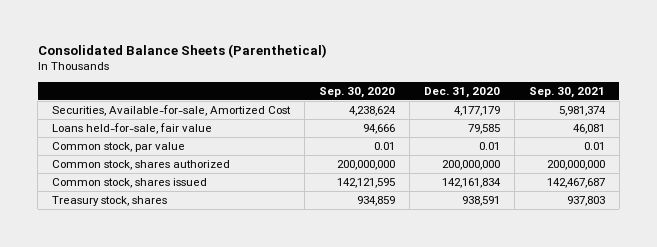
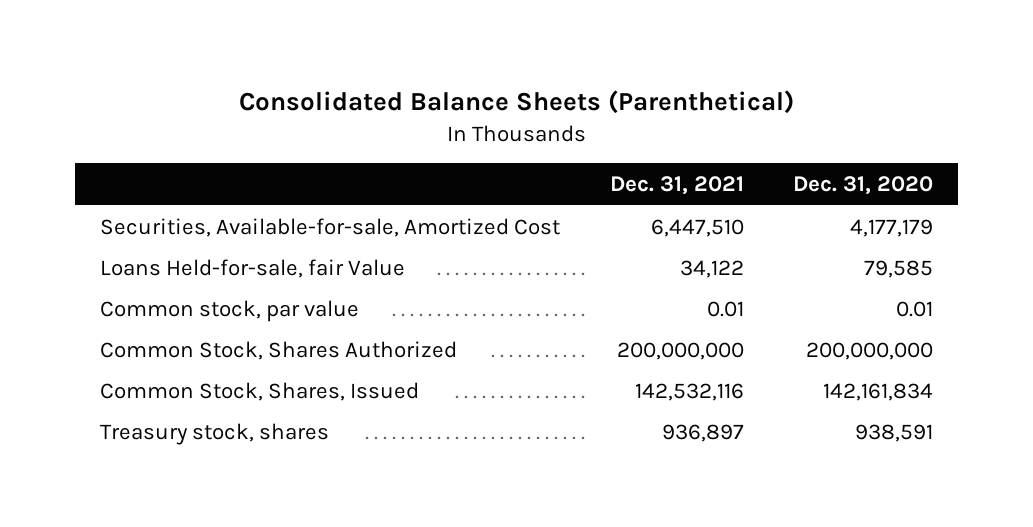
[318,86,395,98] Sep. 30, 2020 -> none
[528,86,605,98] Sep. 30, 2021 -> none
none -> [609,176,744,196] Dec. 31, 2021
[51,123,212,135] Loans held-for-sale, fair value -> [100,258,406,278] Loans Held-for-sale, fair Value
[51,160,230,171] Common stock, shares authorized -> [100,340,458,360] Common Stock, Shares Authorized
[51,178,207,189] Common stock, shares issued -> [100,381,420,401] Common Stock, Shares, Issued

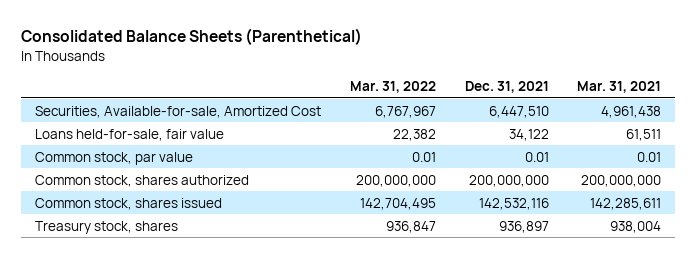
[793,176,934,196] Dec. 31, 2020 -> none
none -> [349,81,436,94] Mar. 31, 2022
none -> [577,81,662,94] Mar. 31, 2021
[100,258,406,278] Loans Held-for-sale, fair Value -> [35,128,225,141] Loans held-for-sale, fair value
[100,340,458,360] Common Stock, Shares Authorized -> [35,174,250,187] Common stock, shares authorized
[100,381,420,401] Common Stock, Shares, Issued -> [35,197,223,210] Common stock, shares issued

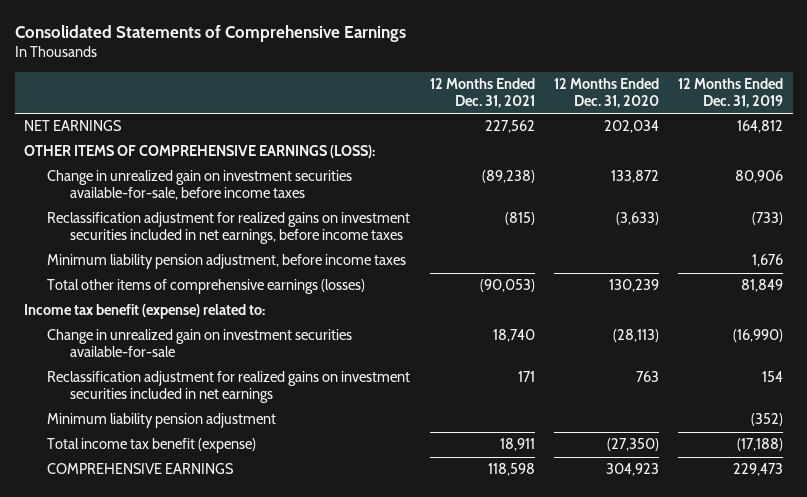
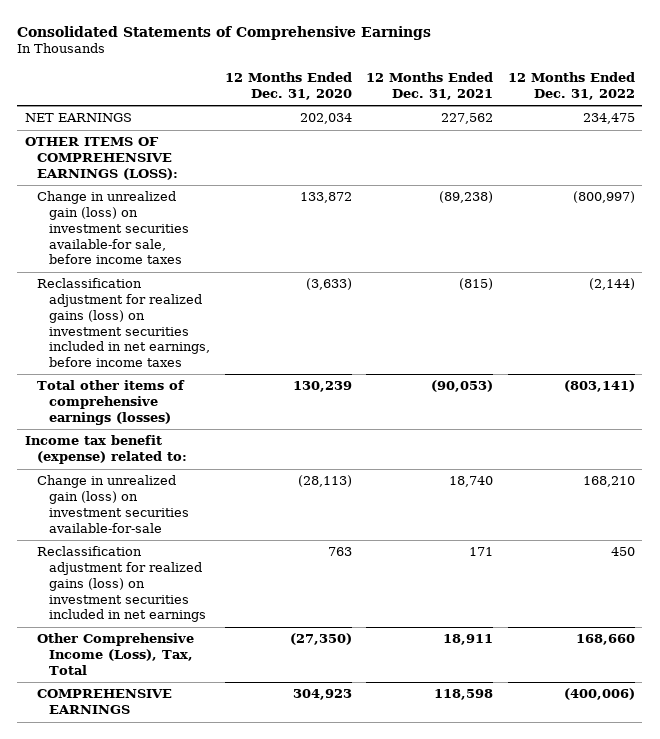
[677,78,783,109] 12 Months Ended Dec. 31, 2019 -> none
none -> [507,71,635,100] 12 Months Ended Dec. 31, 2022
[47,254,407,270] Minimum liability pension adjustment, before income taxes -> none
[47,170,353,201] Change in unrealized gain on investment securities available-for-sale, before income taxes -> [36,191,190,265] Change in unrealized gain (loss) on investment securities available-for sale, before income taxes
[47,212,411,245] Reclassification adjustment for realized gains on investment securities included in net earnings, before income taxes -> [36,278,211,367] Reclassification adjustment for realized gains (loss) on investment securities included in net earnings, before income taxes
[47,413,277,429] Minimum liability pension adjustment -> none
[47,329,353,358] Change in unrealized gain on investment securities available-for-sale -> [36,475,190,533] Change in unrealized gain (loss) on investment securities available-for-sale
[47,371,411,404] Reclassification adjustment for realized gains on investment securities included in net earnings -> [36,546,207,623] Reclassification adjustment for realized gains (loss) on investment securities included in net earnings
[47,438,257,454] Total income tax benefit (expense) -> [36,633,194,675] Other Comprehensive Income (Loss), Tax, Total

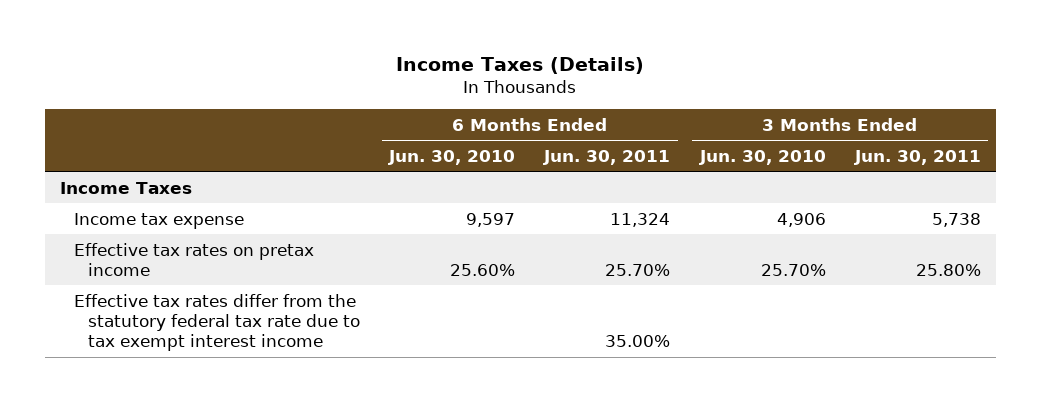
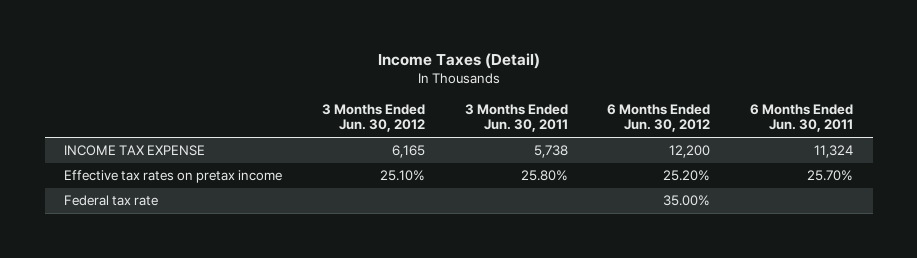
[396,56,645,74] Income Taxes (Details) -> [377,53,540,70] Income Taxes (Detail)
[388,149,516,165] Jun. 30, 2010 -> none
[698,149,826,165] Jun. 30, 2010 -> none
none -> [322,103,426,133] 3 Months Ended Jun. 30, 2012
none -> [607,103,711,133] 6 Months Ended Jun. 30, 2012
[59,181,192,194] Income Taxes -> none
[73,212,244,229] Income tax expense -> [64,145,206,157] INCOME TAX EXPENSE
[73,293,360,352] Effective tax rates differ from the statutory federal tax rate due to tax exempt interest income -> none
none -> [64,195,159,207] Federal tax rate

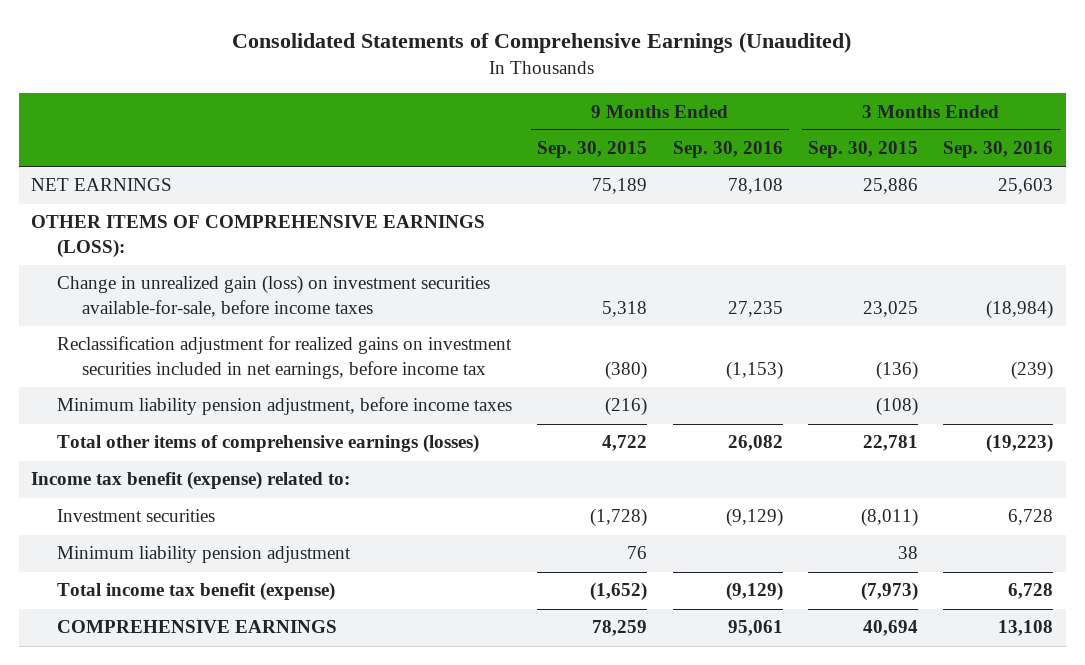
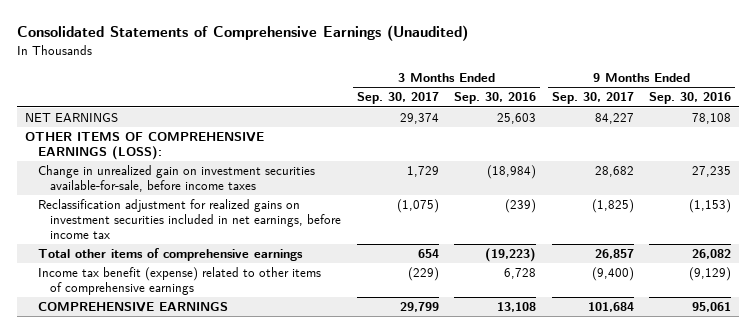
[537,141,648,159] Sep. 30, 2015 -> none
[807,141,918,159] Sep. 30, 2015 -> none
none -> [356,92,439,105] Sep. 30, 2017
none -> [551,92,634,105] Sep. 30, 2017
[56,275,490,317] Change in unrealized gain (loss) on investment securities available-for-sale, before income taxes -> [37,165,315,193] Change in unrealized gain on investment securities available-for-sale, before income taxes
[56,397,512,416] Minimum liability pension adjustment, before income taxes -> none
[31,471,351,491] Income tax benefit (expense) related to: -> none
[56,509,215,523] Investment securities -> none
[56,546,351,564] Minimum liability pension adjustment -> none
[56,434,479,454] Total other items of comprehensive earnings (losses) -> [37,248,303,262] Total other items of comprehensive earnings
[56,582,335,602] Total income tax benefit (expense) -> [37,267,321,296] Income tax benefit (expense) related to other items of comprehensive earnings

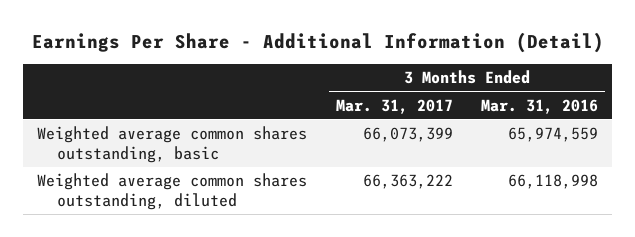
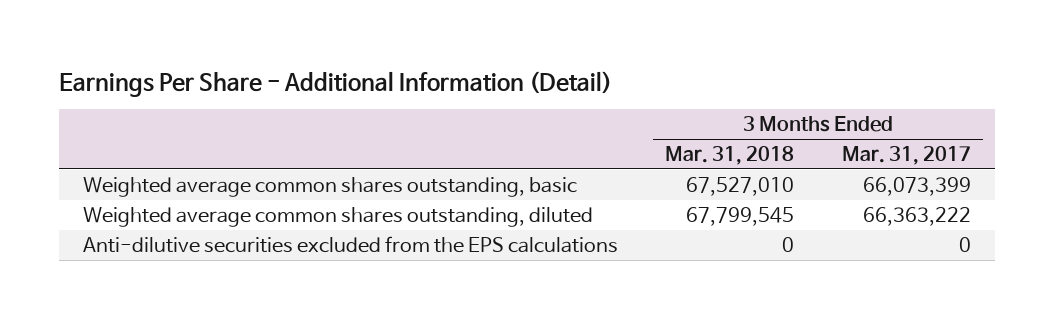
[481,98,599,114] Mar. 31, 2016 -> none
none -> [665,145,795,165] Mar. 31, 2018
none -> [82,235,618,253] Anti-dilutive securities excluded from the EPS calculations

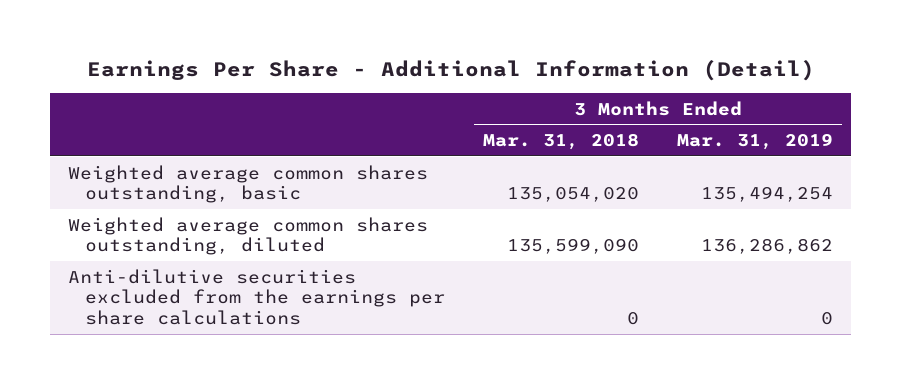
[841,145,971,165] Mar. 31, 2017 -> none
none -> [676,133,833,151] Mar. 31, 2019
[686,176,795,196] 67,527,010 -> [506,187,639,203] 135,054,020
[686,206,795,226] 67,799,545 -> [506,238,639,255] 135,599,090
[82,235,618,253] Anti-dilutive securities excluded from the EPS calculations -> [68,268,446,326] Anti-dilutive securities excluded from the earnings per share calculations

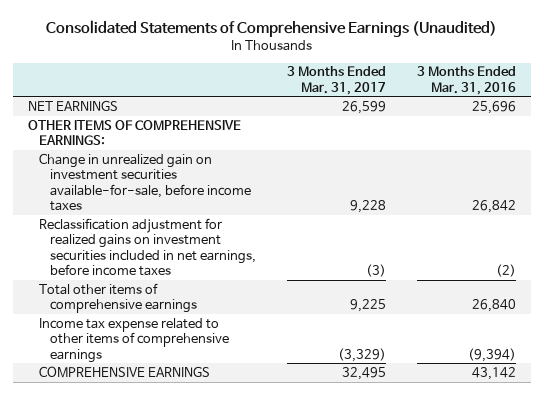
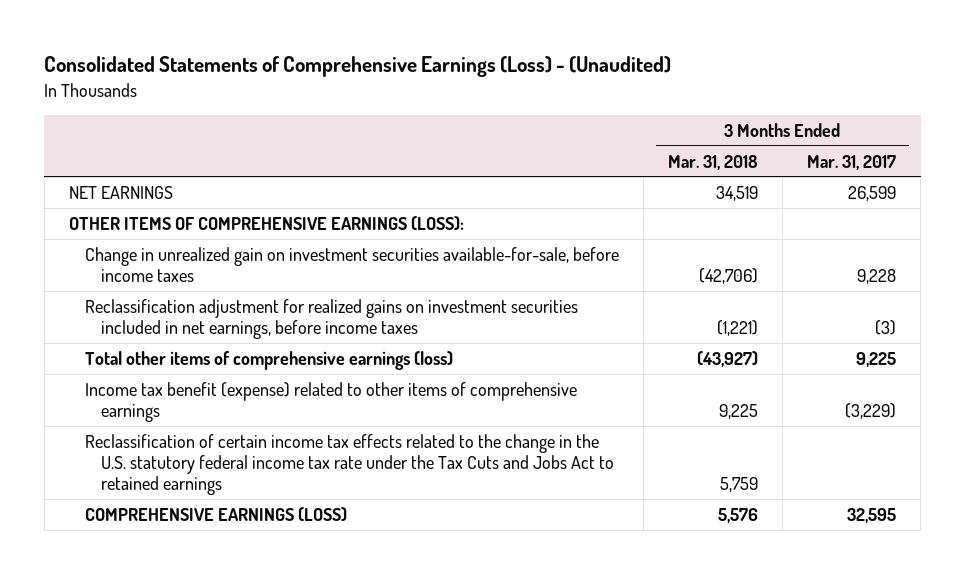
[46,19,498,37] Consolidated Statements of Comprehensive Earnings (Unaudited) -> [44,56,672,78] Consolidated Statements of Comprehensive Earnings (Loss) - (Unaudited)
[417,66,517,95] 3 Months Ended Mar. 31, 2016 -> none
none -> [668,154,759,170] Mar. 31, 2018
[28,119,242,146] OTHER ITEMS OF COMPREHENSIVE EARNINGS: -> [68,215,464,231] OTHER ITEMS OF COMPREHENSIVE EARNINGS (LOSS):
[39,282,198,314] Total other items of comprehensive earnings -> [84,350,453,370] Total other items of comprehensive earnings (loss)
[39,317,230,363] Income tax expense related to other items of comprehensive earnings -> [84,381,577,423] Income tax benefit (expense) related to other items of comprehensive earnings
[338,347,387,362] (3,329) -> [845,403,897,420] (3,229)
none -> [84,433,614,496] Reclassification of certain income tax effects related to the change in the U.S. statutory federal income tax rate under the Tax Cuts and Jobs Act to retained earnings
[39,365,211,378] COMPREHENSIVE EARNINGS -> [84,506,347,522] COMPREHENSIVE EARNINGS (LOSS)
[342,366,387,380] 32,495 -> [847,507,897,523] 32,595

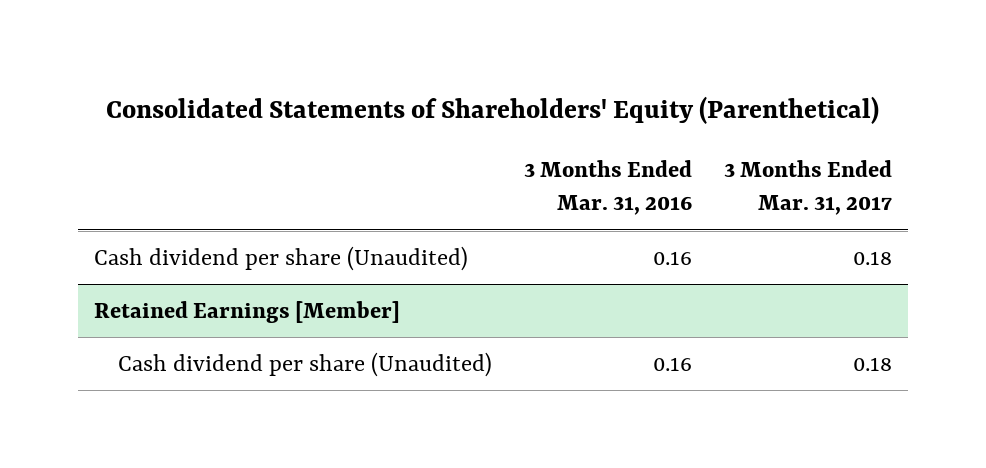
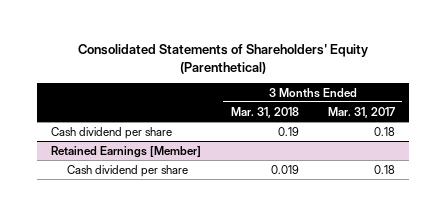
[523,160,692,216] 3 Months Ended Mar. 31, 2016 -> none
none -> [230,106,299,118] Mar. 31, 2018
[93,245,468,271] Cash dividend per share (Unaudited) -> [51,126,173,139] Cash dividend per share
[117,351,492,377] Cash dividend per share (Unaudited) -> [67,164,189,177] Cash dividend per share

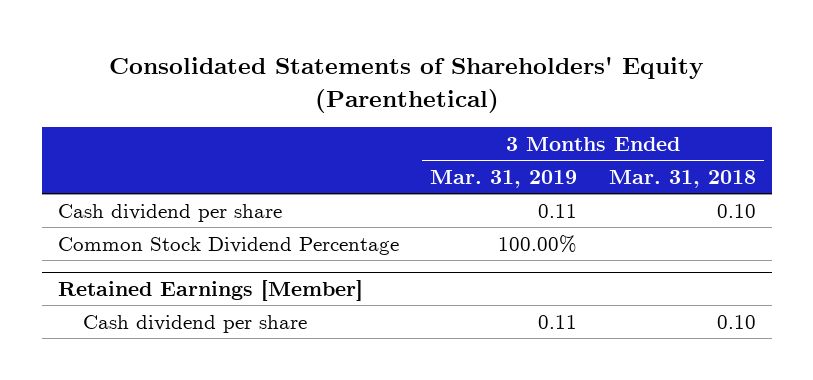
[327,106,395,118] Mar. 31, 2017 -> none
none -> [430,170,578,189] Mar. 31, 2019
[277,126,299,136] 0.19 -> [716,203,756,218] 0.10
none -> [57,236,399,255] Common Stock Dividend Percentage
[270,164,299,174] 0.019 -> [716,314,756,329] 0.10

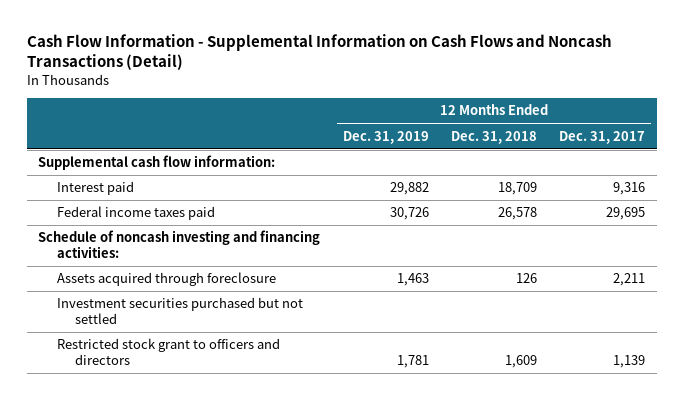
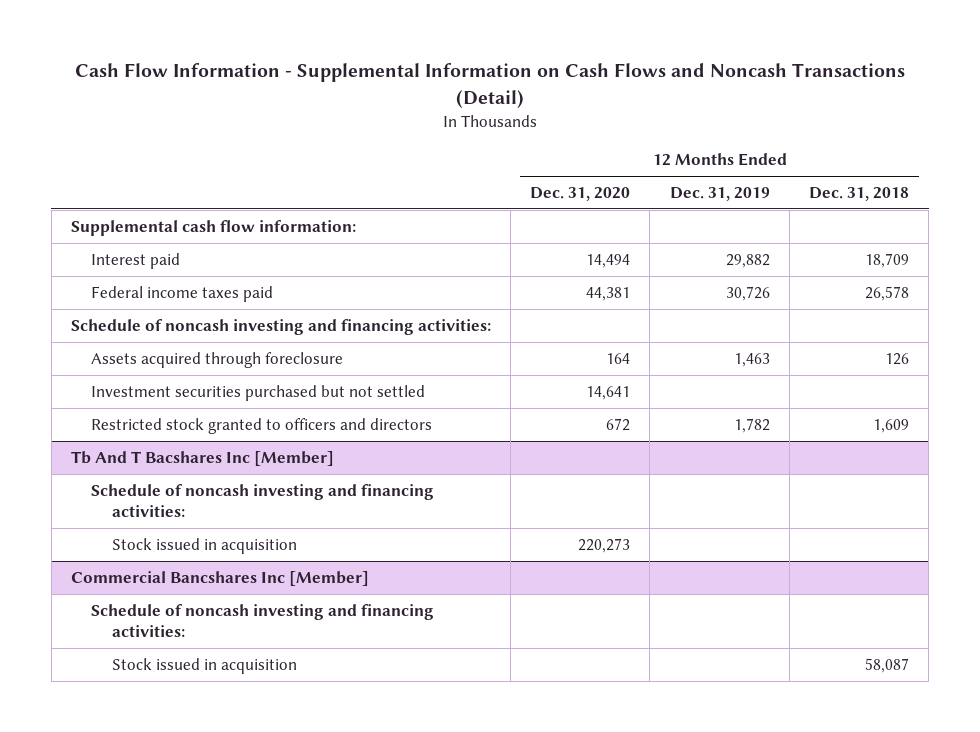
[559,130,646,144] Dec. 31, 2017 -> none
none -> [530,187,631,202] Dec. 31, 2020
[56,338,280,365] Restricted stock grant to officers and directors -> [91,417,433,434] Restricted stock granted to officers and directors
[396,354,429,368] 1,781 -> [733,417,770,433] 1,782
none -> [70,450,334,466] Tb And T Bacshares Inc [Member]
none -> [91,483,435,518] Schedule of noncash investing and financing activities:
none -> [111,537,297,554] Stock issued in acquisition
none -> [70,570,369,586] Commercial Bancshares Inc [Member]
none -> [91,603,435,638] Schedule of noncash investing and financing activities:
none -> [111,657,297,674] Stock issued in acquisition

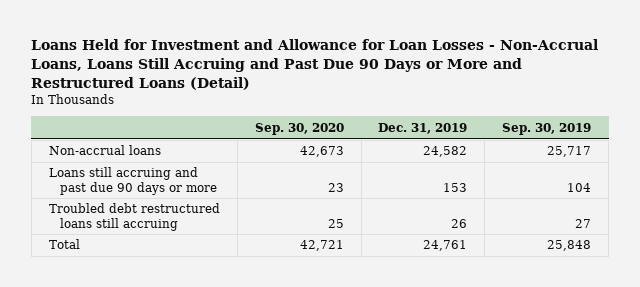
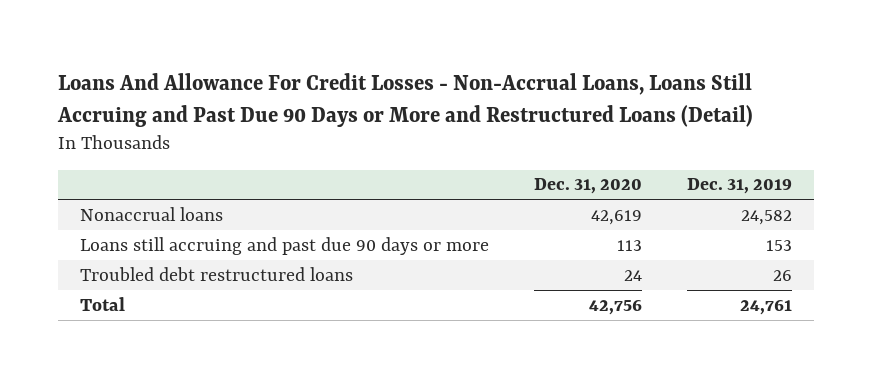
[31,39,599,90] Loans Held for Investment and Allowance for Loan Losses - Non-Accrual Loans, Loans Still Accruing and Past Due 90 Days or More and Restructured Loans (Detail) -> [56,72,753,127] Loans And Allowance For Credit Losses - Non-Accrual Loans, Loans Still Accruing and Past Due 90 Days or More and Restructured Loans (Detail)
[254,122,344,135] Sep. 30, 2020 -> none
[502,122,592,135] Sep. 30, 2019 -> none
none -> [534,178,643,195] Dec. 31, 2020
[48,145,161,156] Non-accrual loans -> [80,206,224,221] Nonaccrual loans
[48,203,220,231] Troubled debt restructured loans still accruing -> [80,266,354,281] Troubled debt restructured loans

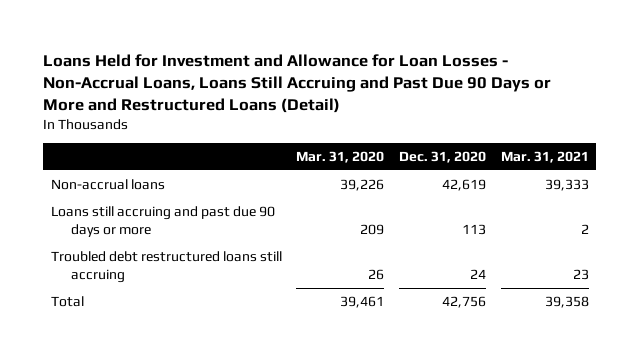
[56,72,753,127] Loans And Allowance For Credit Losses - Non-Accrual Loans, Loans Still Accruing and Past Due 90 Days or More and Restructured Loans (Detail) -> [43,53,552,113] Loans Held for Investment and Allowance for Loan Losses - Non-Accrual Loans, Loans Still Accruing and Past Due 90 Days or More and Restructured Loans (Detail)
[686,178,792,195] Dec. 31, 2019 -> none
none -> [296,150,385,163] Mar. 31, 2020
none -> [500,150,589,163] Mar. 31, 2021
[80,206,224,221] Nonaccrual loans -> [50,179,165,191] Non-accrual loans
[80,266,354,281] Troubled debt restructured loans -> [50,251,282,283] Troubled debt restructured loans still accruing

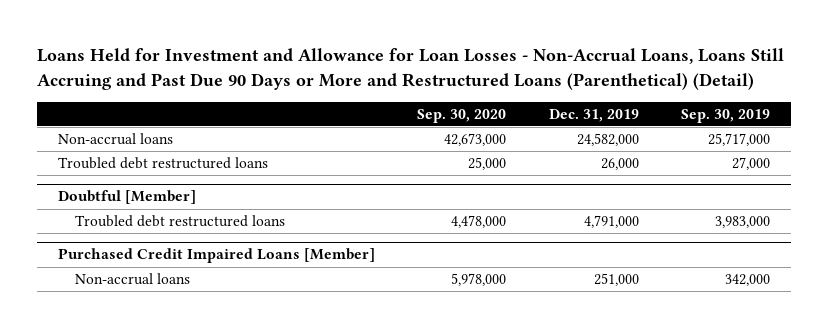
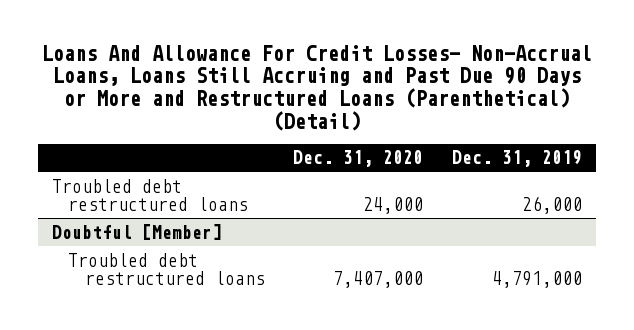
[36,48,784,90] Loans Held for Investment and Allowance for Loan Losses - Non-Accrual Loans, Loans Still Accruing and Past Due 90 Days or More and Restructured Loans (Parenthetical) (Detail) -> [41,44,592,132] Loans And Allowance For Credit Losses- Non-Accrual Loans, Loans Still Accruing and Past Due 90 Days or More and Restructured Loans (Parenthetical) (Detail)
[417,108,507,123] Sep. 30, 2020 -> none
[681,108,771,123] Sep. 30, 2019 -> none
none -> [293,150,424,168] Dec. 31, 2020
[58,133,174,146] Non-accrual loans -> none
[58,248,376,264] Purchased Credit Impaired Loans [Member] -> none
[75,273,191,286] Non-accrual loans -> none

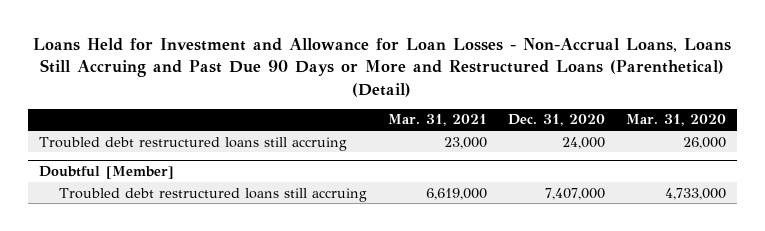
[41,44,592,132] Loans And Allowance For Credit Losses- Non-Accrual Loans, Loans Still Accruing and Past Due 90 Days or More and Restructured Loans (Parenthetical) (Detail) -> [33,38,732,97] Loans Held for Investment and Allowance for Loan Losses - Non-Accrual Loans, Loans Still Accruing and Past Due 90 Days or More and Restructured Loans (Parenthetical) (Detail)
[451,150,582,168] Dec. 31, 2019 -> none
none -> [388,114,488,127] Mar. 31, 2021
none -> [626,114,727,127] Mar. 31, 2020
[52,178,249,212] Troubled debt restructured loans -> [38,136,347,151] Troubled debt restructured loans still accruing
[68,252,265,286] Troubled debt restructured loans -> [59,187,368,202] Troubled debt restructured loans still accruing

